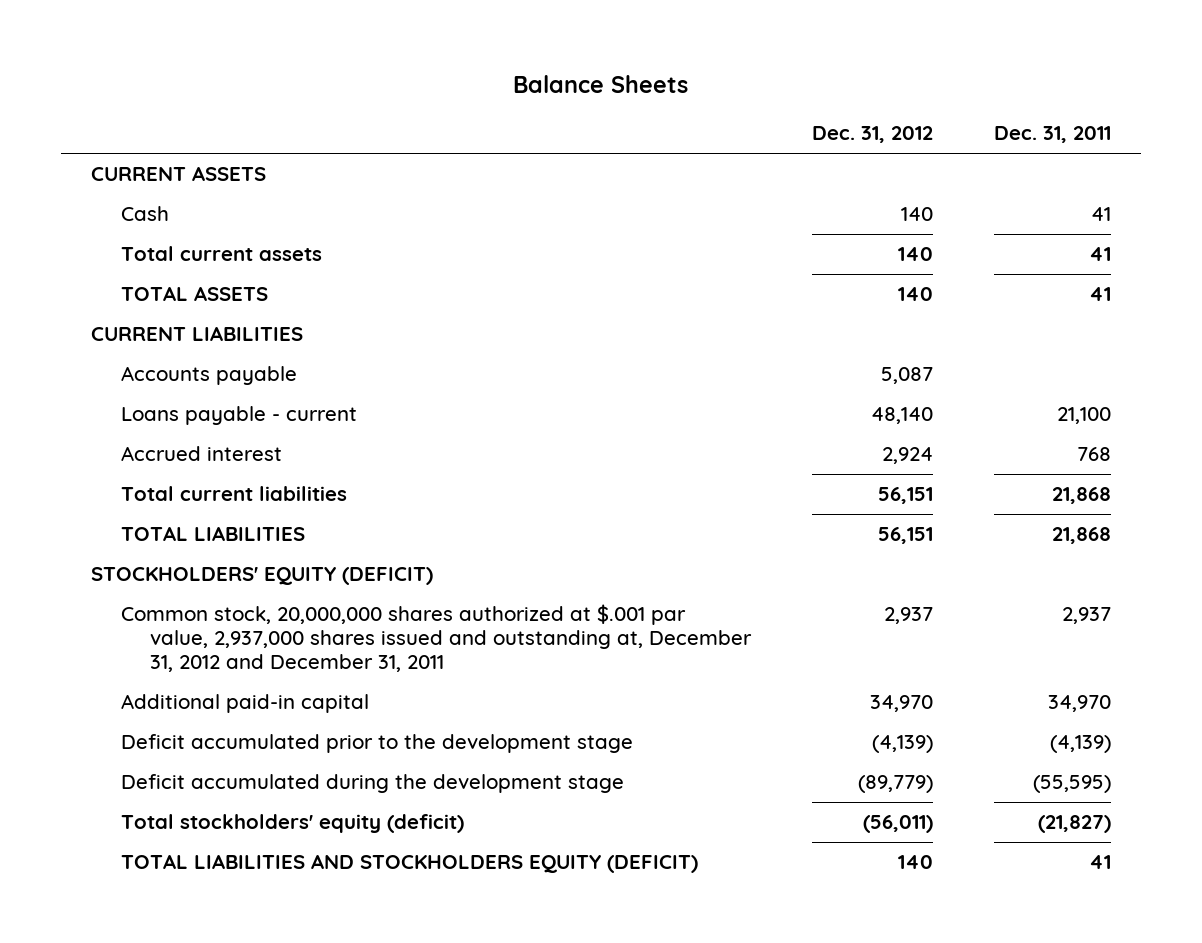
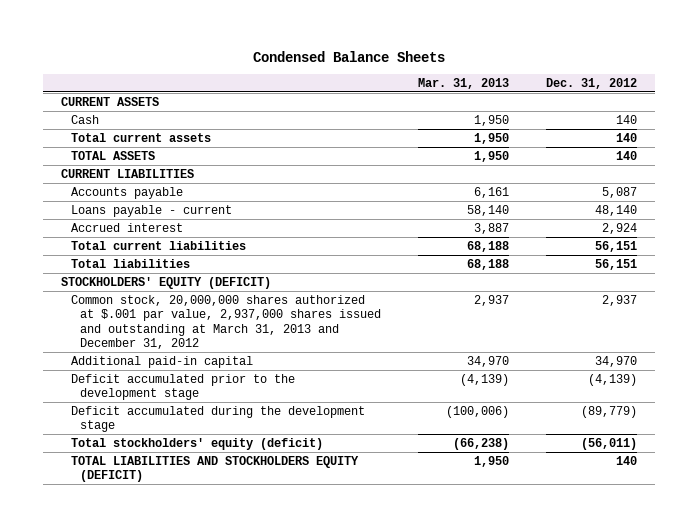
[513,74,689,93] Balance Sheets -> [252,50,445,62] Condensed Balance Sheets
[993,126,1111,144] Dec. 31, 2011 -> none
none -> [417,77,509,89] Mar. 31, 2013
[120,526,305,542] TOTAL LIABILITIES -> [70,259,190,269] Total liabilities
[120,604,752,673] Common stock, 20,000,000 shares authorized at $.001 par value, 2,937,000 shares issued and outstanding at, December 31, 2012 and December 31, 2011 -> [70,295,382,350] Common stock, 20,000,000 shares authorized at $.001 par value, 2,937,000 shares issued and outstanding at March 31, 2013 and December 31, 2012

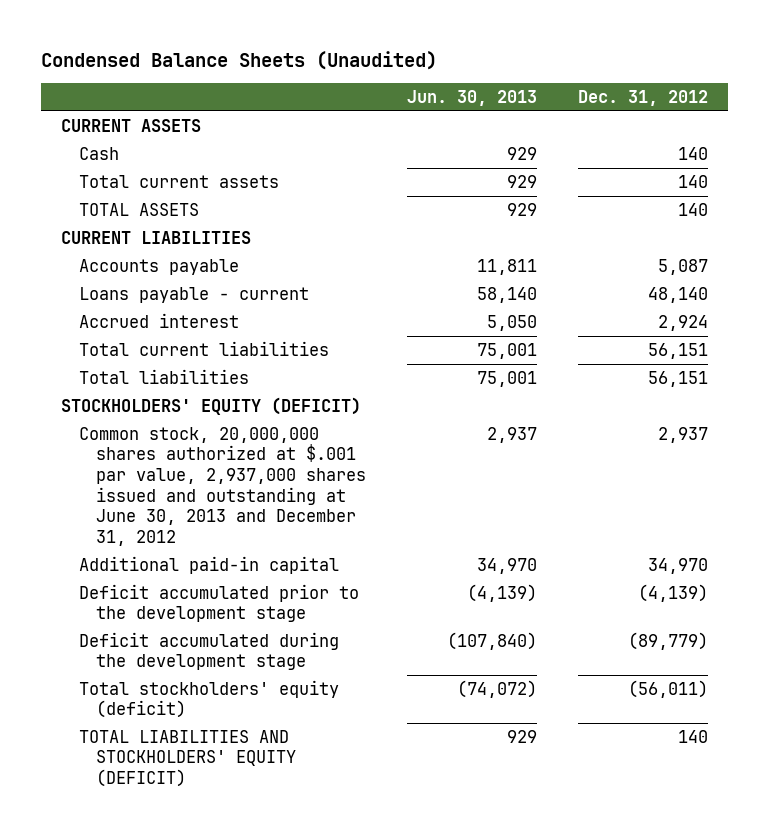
[252,50,445,62] Condensed Balance Sheets -> [41,50,438,70] Condensed Balance Sheets (Unaudited)
[417,77,509,89] Mar. 31, 2013 -> none
none -> [406,89,537,106] Jun. 30, 2013
[70,295,382,350] Common stock, 20,000,000 shares authorized at $.001 par value, 2,937,000 shares issued and outstanding at March 31, 2013 and December 31, 2012 -> [78,426,366,546] Common stock, 20,000,000 shares authorized at $.001 par value, 2,937,000 shares issued and outstanding at June 30, 2013 and December 31, 2012
[70,456,359,483] TOTAL LIABILITIES AND STOCKHOLDERS EQUITY (DEFICIT) -> [78,729,296,788] TOTAL LIABILITIES AND STOCKHOLDERS' EQUITY (DEFICIT)

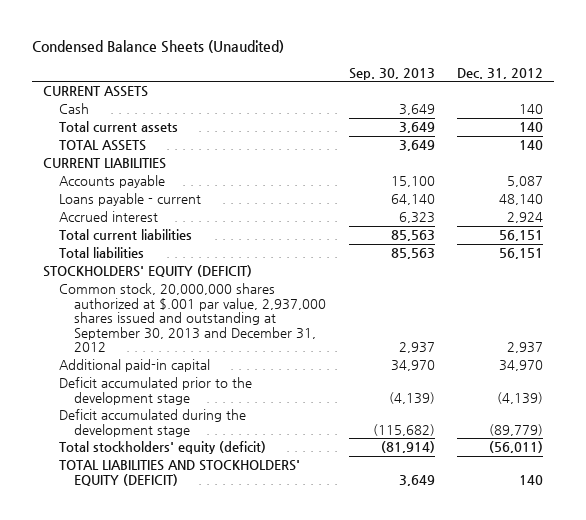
[406,89,537,106] Jun. 30, 2013 -> none
none -> [348,67,435,80] Sep. 30, 2013
[78,426,366,546] Common stock, 20,000,000 shares authorized at $.001 par value, 2,937,000 shares issued and outstanding at June 30, 2013 and December 31, 2012 -> [58,283,327,353] Common stock, 20,000,000 shares authorized at $.001 par value, 2,937,000 shares issued and outstanding at September 30, 2013 and December 31, 2012

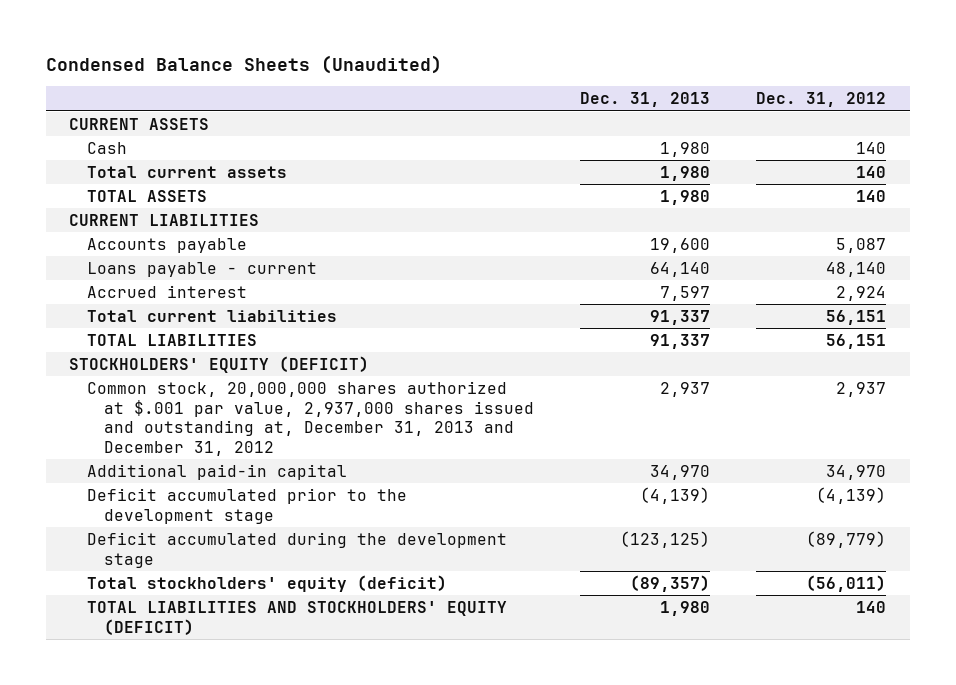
[348,67,435,80] Sep. 30, 2013 -> none
none -> [580,92,711,108] Dec. 31, 2013
[58,247,144,259] Total liabilities -> [86,333,257,346] TOTAL LIABILITIES
[58,283,327,353] Common stock, 20,000,000 shares authorized at $.001 par value, 2,937,000 shares issued and outstanding at September 30, 2013 and December 31, 2012 -> [86,380,534,456] Common stock, 20,000,000 shares authorized at $.001 par value, 2,937,000 shares issued and outstanding at, December 31, 2013 and December 31, 2012

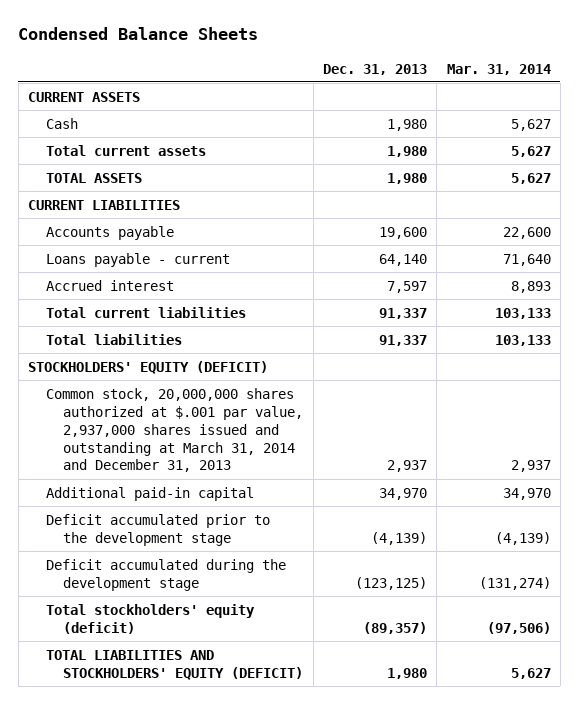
[46,54,443,74] Condensed Balance Sheets (Unaudited) -> [18,27,259,41] Condensed Balance Sheets
[756,92,887,108] Dec. 31, 2012 -> none
none -> [446,63,551,75] Mar. 31, 2014
[86,333,257,346] TOTAL LIABILITIES -> [45,333,182,345] Total liabilities
[86,380,534,456] Common stock, 20,000,000 shares authorized at $.001 par value, 2,937,000 shares issued and outstanding at, December 31, 2013 and December 31, 2012 -> [45,387,304,473] Common stock, 20,000,000 shares authorized at $.001 par value, 2,937,000 shares issued and outstanding at March 31, 2014 and December 31, 2013

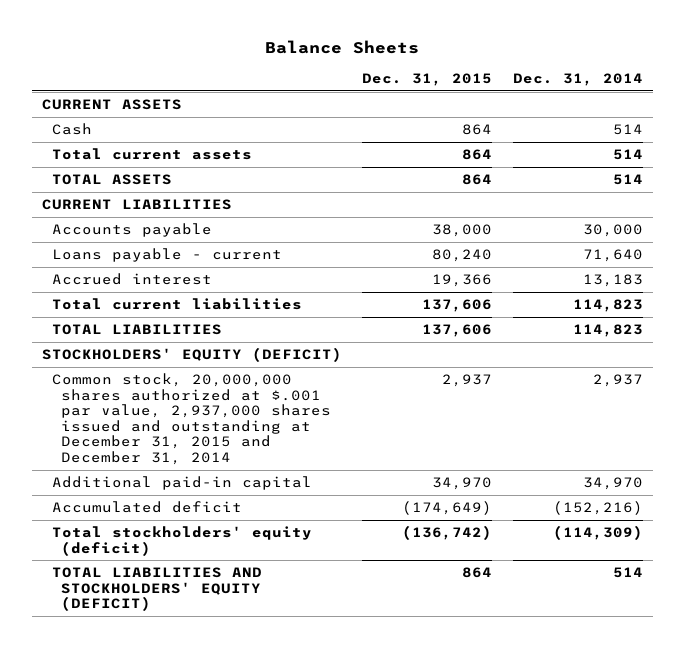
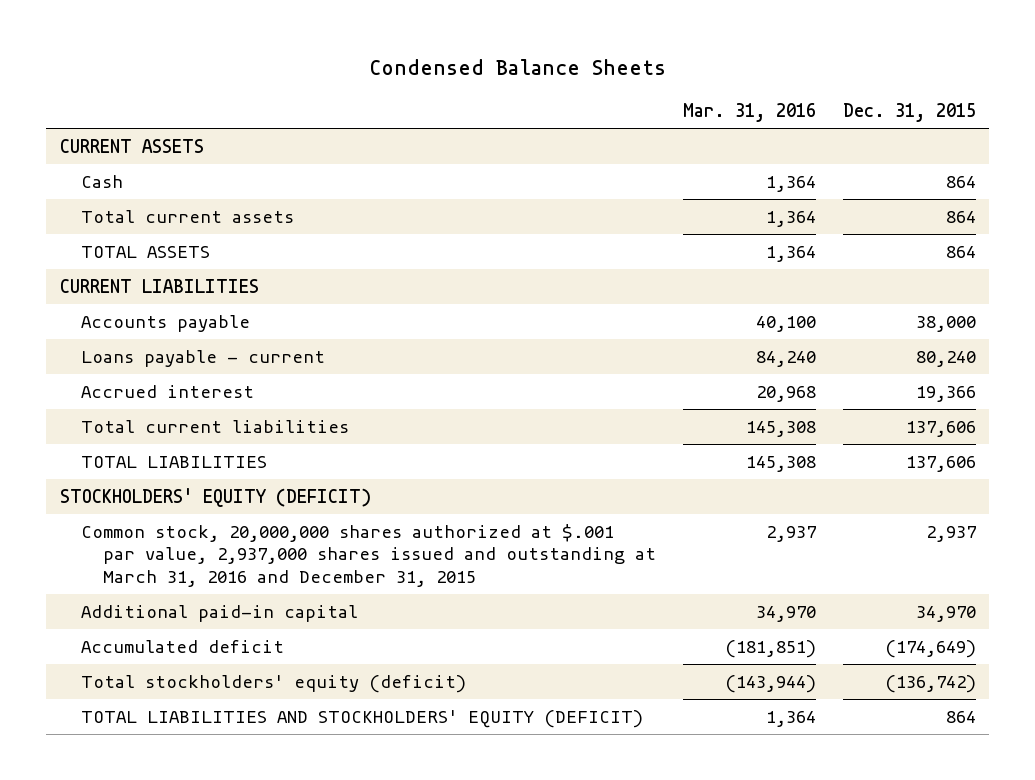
[265,39,420,54] Balance Sheets -> [368,58,666,75] Condensed Balance Sheets
[512,73,643,87] Dec. 31, 2014 -> none
none -> [682,103,816,123] Mar. 31, 2016
[51,373,332,465] Common stock, 20,000,000 shares authorized at $.001 par value, 2,937,000 shares issued and outstanding at December 31, 2015 and December 31, 2014 -> [81,523,656,587] Common stock, 20,000,000 shares authorized at $.001 par value, 2,937,000 shares issued and outstanding at March 31, 2016 and December 31, 2015

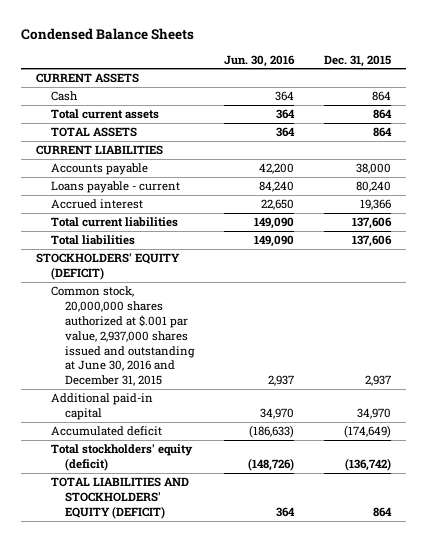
[682,103,816,123] Mar. 31, 2016 -> none
none -> [224,54,296,67] Jun. 30, 2016
[81,455,268,468] TOTAL LIABILITIES -> [50,235,135,246] Total liabilities
[81,523,656,587] Common stock, 20,000,000 shares authorized at $.001 par value, 2,937,000 shares issued and outstanding at March 31, 2016 and December 31, 2015 -> [50,286,196,387] Common stock, 20,000,000 shares authorized at $.001 par value, 2,937,000 shares issued and outstanding at June 30, 2016 and December 31, 2015

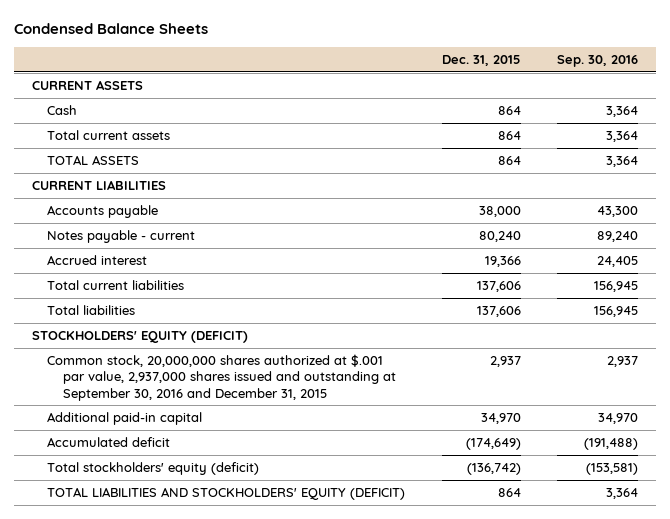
[224,54,296,67] Jun. 30, 2016 -> none
none -> [557,55,639,68] Sep. 30, 2016
[50,181,180,194] Loans payable - current -> [47,229,196,243] Notes payable - current
[50,286,196,387] Common stock, 20,000,000 shares authorized at $.001 par value, 2,937,000 shares issued and outstanding at June 30, 2016 and December 31, 2015 -> [47,353,396,401] Common stock, 20,000,000 shares authorized at $.001 par value, 2,937,000 shares issued and outstanding at September 30, 2016 and December 31, 2015

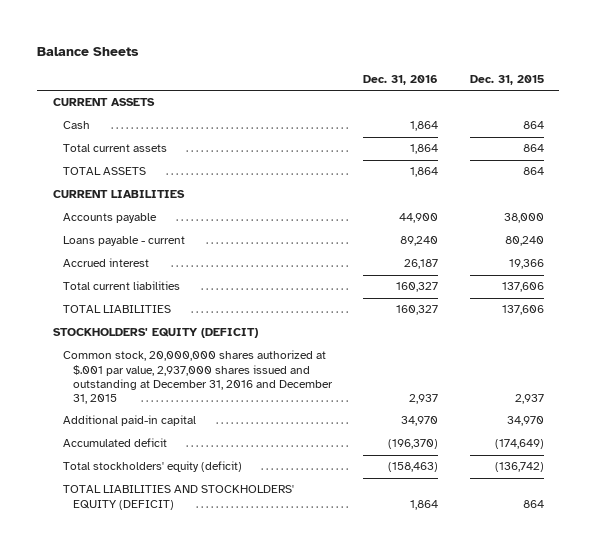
[13,23,208,35] Condensed Balance Sheets -> [37,46,140,56] Balance Sheets
[557,55,639,68] Sep. 30, 2016 -> none
none -> [363,75,439,86] Dec. 31, 2016
[47,229,196,243] Notes payable - current -> [62,236,185,247] Loans payable - current
[47,304,136,315] Total liabilities -> [62,305,171,314] TOTAL LIABILITIES
[47,353,396,401] Common stock, 20,000,000 shares authorized at $.001 par value, 2,937,000 shares issued and outstanding at September 30, 2016 and December 31, 2015 -> [62,350,334,404] Common stock, 20,000,000 shares authorized at $.001 par value, 2,937,000 shares issued and outstanding at December 31, 2016 and December 31, 2015

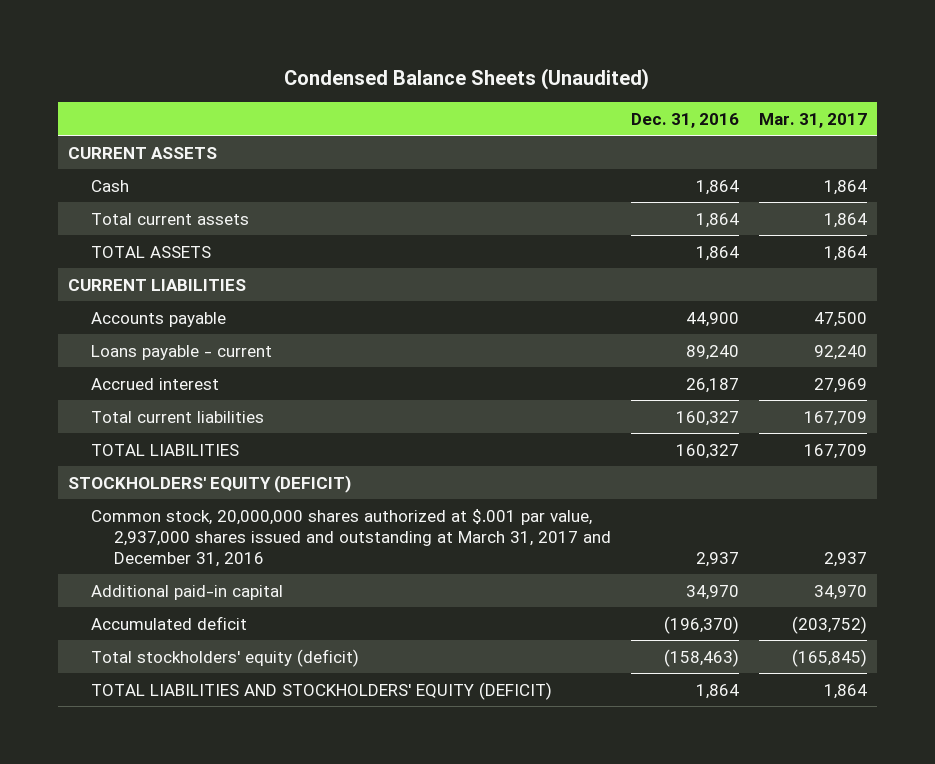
[37,46,140,56] Balance Sheets -> [284,67,650,90] Condensed Balance Sheets (Unaudited)
[469,75,544,86] Dec. 31, 2015 -> none
none -> [758,112,867,128] Mar. 31, 2017
[62,350,334,404] Common stock, 20,000,000 shares authorized at $.001 par value, 2,937,000 shares issued and outstanding at December 31, 2016 and December 31, 2015 -> [90,508,611,567] Common stock, 20,000,000 shares authorized at $.001 par value, 2,937,000 shares issued and outstanding at March 31, 2017 and December 31, 2016

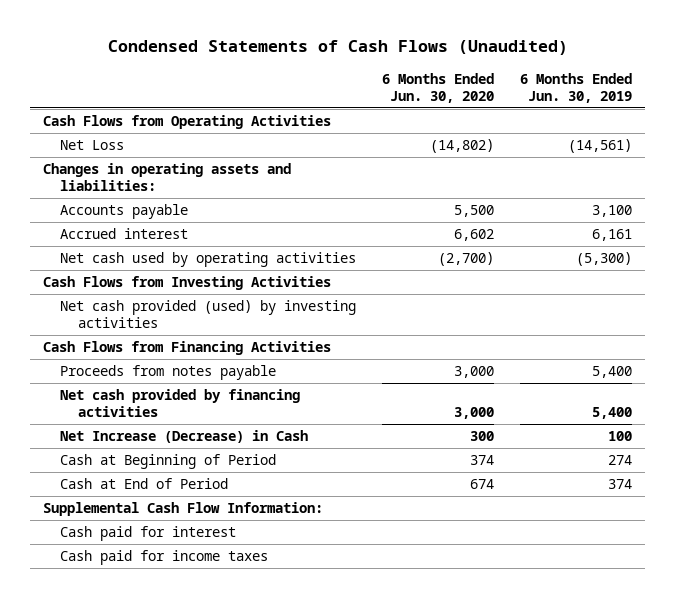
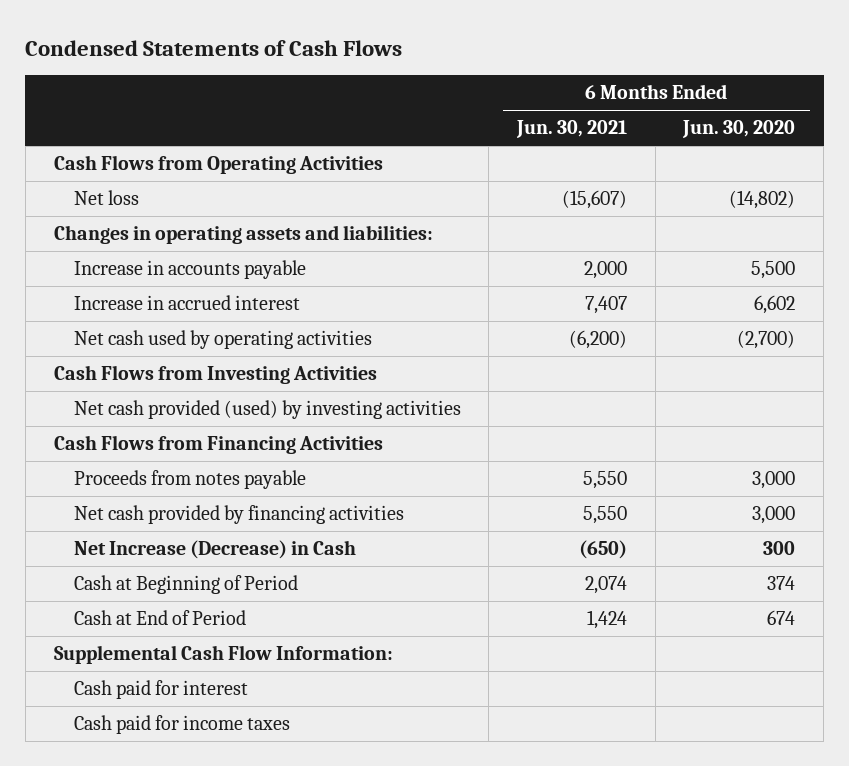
[107,40,568,56] Condensed Statements of Cash Flows (Unaudited) -> [25,39,403,56] Condensed Statements of Cash Flows
[519,72,632,103] 6 Months Ended Jun. 30, 2019 -> none
none -> [516,120,628,139] Jun. 30, 2021
[60,139,125,150] Net Loss -> [73,190,139,206] Net loss
[60,203,189,219] Accounts payable -> [73,260,306,280] Increase in accounts payable
[60,227,189,239] Accrued interest -> [73,295,300,311] Increase in accrued interest

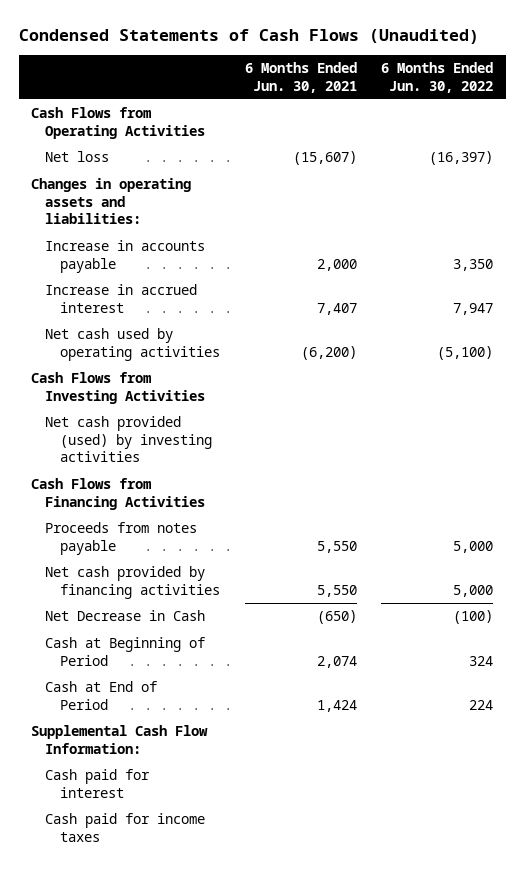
[25,39,403,56] Condensed Statements of Cash Flows -> [18,28,479,44] Condensed Statements of Cash Flows (Unaudited)
[682,120,796,139] Jun. 30, 2020 -> none
none -> [381,62,494,93] 6 Months Ended Jun. 30, 2022
[73,540,356,560] Net Increase (Decrease) in Cash -> [45,610,206,622] Net Decrease in Cash

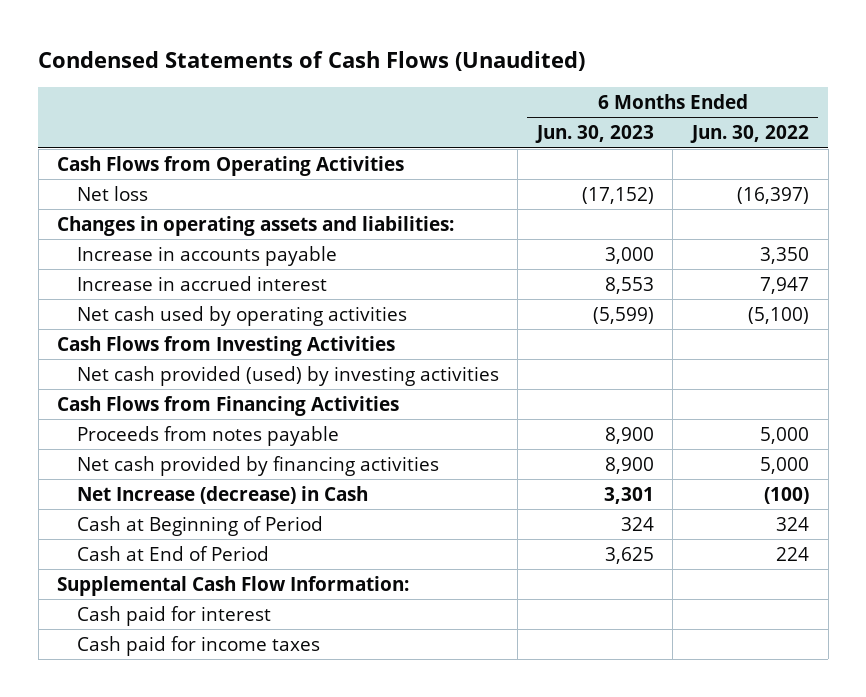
[244,62,357,93] 6 Months Ended Jun. 30, 2021 -> none
none -> [534,125,654,144] Jun. 30, 2023
[45,610,206,622] Net Decrease in Cash -> [76,485,368,504] Net Increase (decrease) in Cash

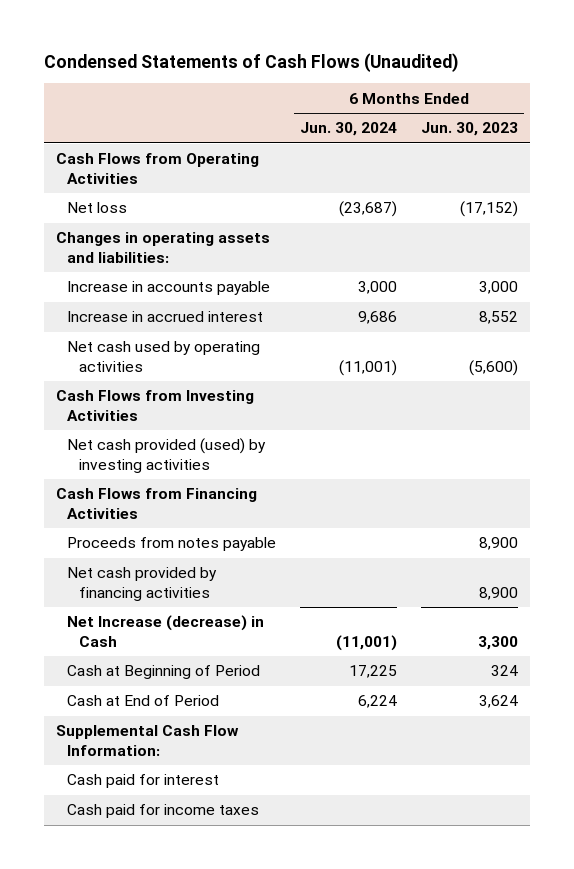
[689,125,809,144] Jun. 30, 2022 -> none
none -> [300,122,398,137] Jun. 30, 2024
[604,276,654,294] 8,553 -> [478,311,518,325] 8,552
[592,306,654,324] (5,599) -> [468,359,518,376] (5,600)
[603,486,654,504] 3,301 -> [477,635,518,650] 3,300
[604,546,654,564] 3,625 -> [478,695,518,709] 3,624

